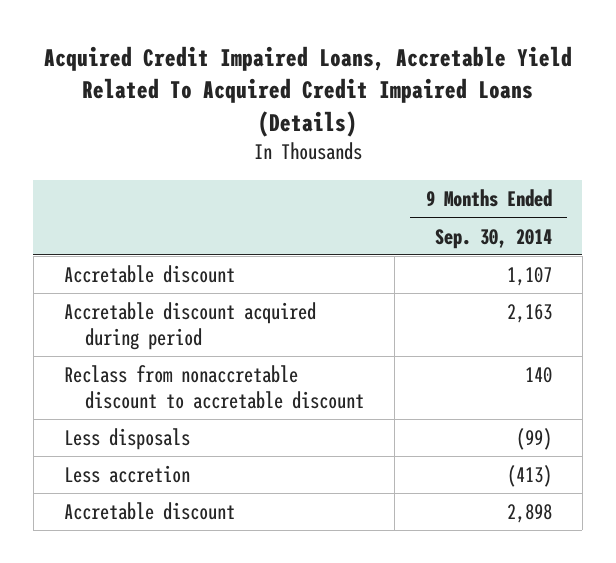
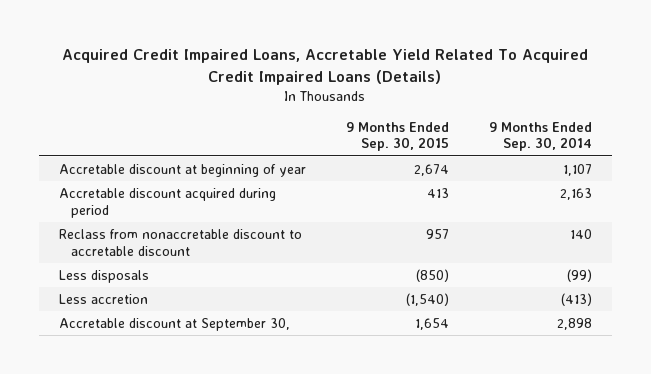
none -> [345,121,449,152] 9 Months Ended Sep. 30, 2015
[63,265,235,284] Accretable discount -> [58,163,306,177] Accretable discount at beginning of year
[63,502,235,521] Accretable discount -> [58,317,290,331] Accretable discount at September 30,

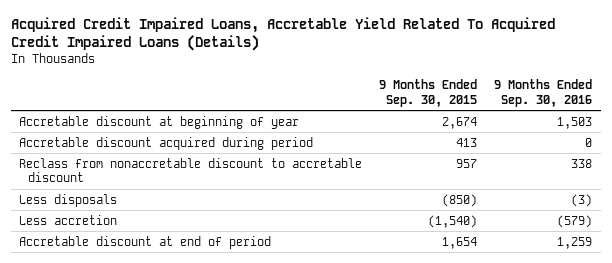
[489,121,593,152] 9 Months Ended Sep. 30, 2014 -> none
none -> [494,79,593,107] 9 Months Ended Sep. 30, 2016
[58,317,290,331] Accretable discount at September 30, -> [19,235,272,249] Accretable discount at end of period

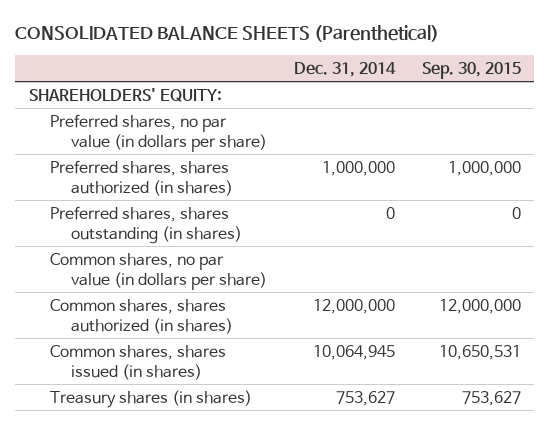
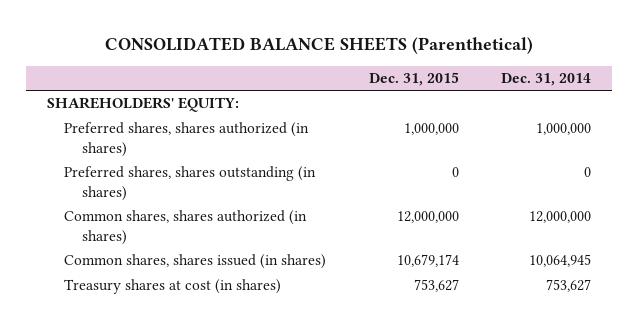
[421,61,521,79] Sep. 30, 2015 -> none
none -> [368,72,459,87] Dec. 31, 2015
[49,113,267,152] Preferred shares, no par value (in dollars per share) -> none
[49,252,267,290] Common shares, no par value (in dollars per share) -> none
[49,389,252,408] Treasury shares (in shares) -> [64,279,282,295] Treasury shares at cost (in shares)

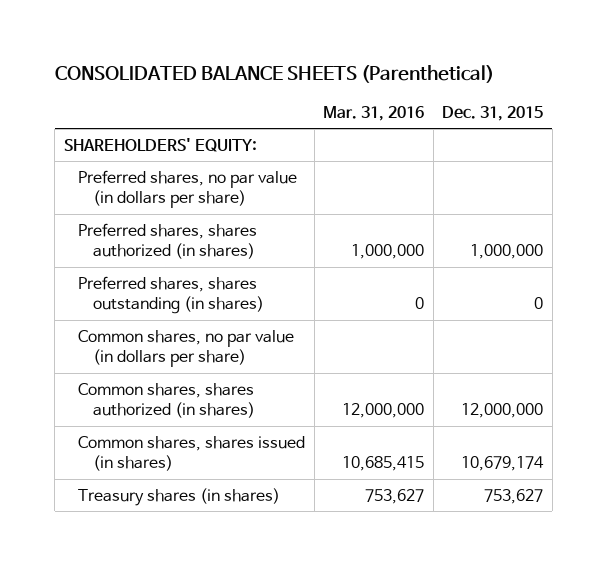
[501,73,592,87] Dec. 31, 2014 -> none
none -> [323,106,425,122] Mar. 31, 2016
none -> [78,169,298,209] Preferred shares, no par value (in dollars per share)
none -> [78,329,295,368] Common shares, no par value (in dollars per share)
[64,279,282,295] Treasury shares at cost (in shares) -> [78,487,281,506] Treasury shares (in shares)

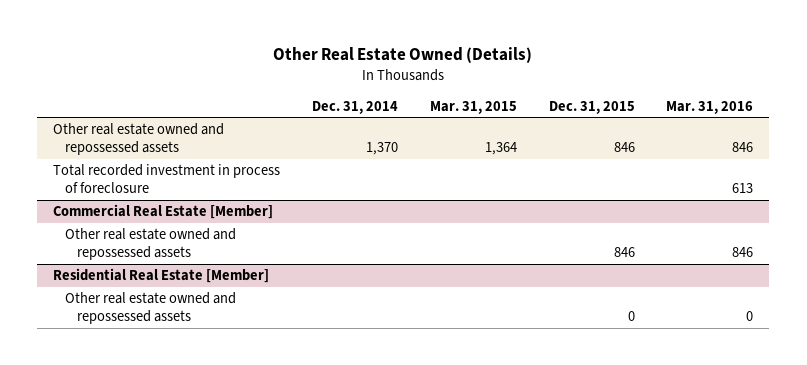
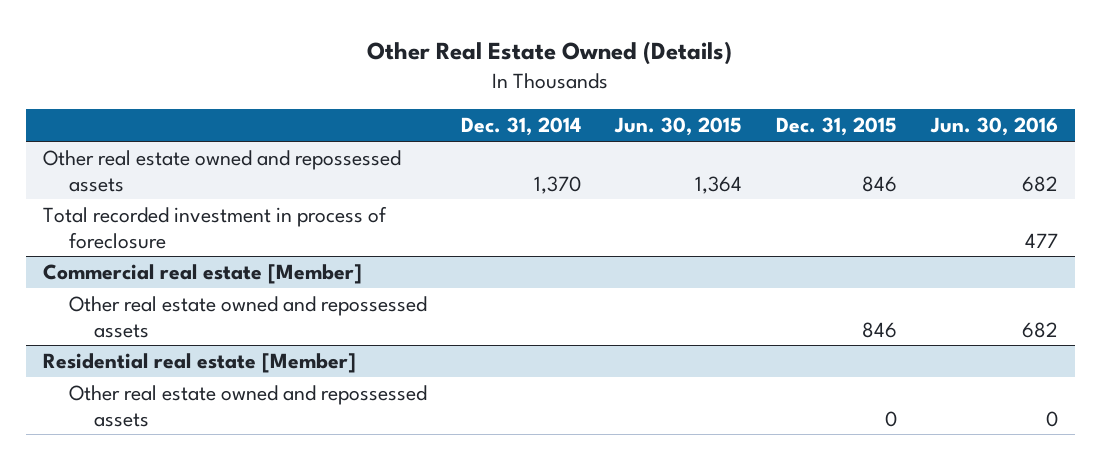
[429,100,517,114] Mar. 31, 2015 -> none
[666,100,754,114] Mar. 31, 2016 -> none
none -> [613,117,742,137] Jun. 30, 2015
none -> [929,117,1058,137] Jun. 30, 2016
[53,204,274,220] Commercial Real Estate [Member] -> [43,263,363,284] Commercial real estate [Member]
[53,268,270,284] Residential Real Estate [Member] -> [43,352,357,373] Residential real estate [Member]

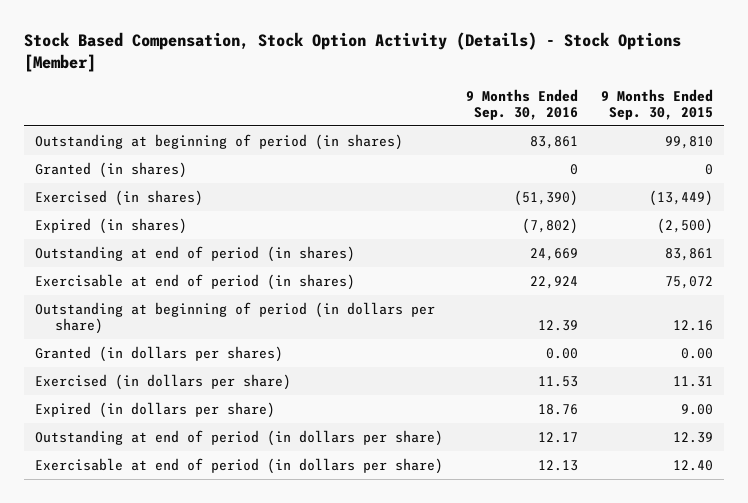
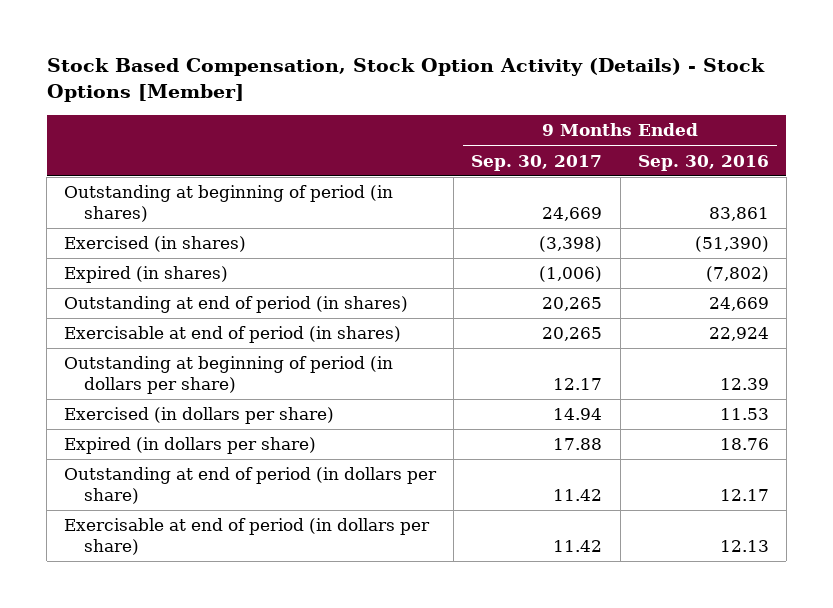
[600,88,713,120] 9 Months Ended Sep. 30, 2015 -> none
none -> [471,154,603,171] Sep. 30, 2017
[34,161,187,178] Granted (in shares) -> none
[34,345,283,362] Granted (in dollars per shares) -> none

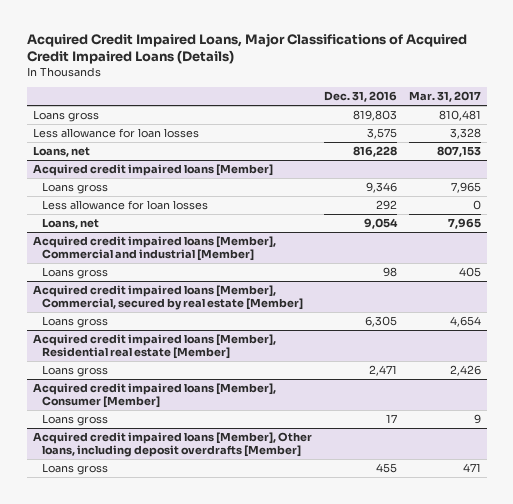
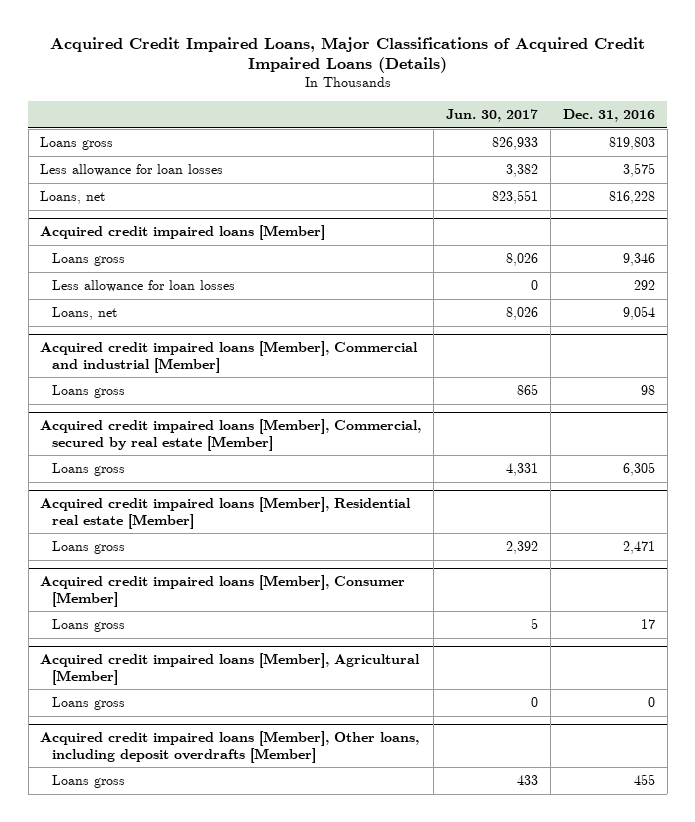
[408,91,481,103] Mar. 31, 2017 -> none
none -> [446,108,539,122] Jun. 30, 2017
none -> [40,653,421,685] Acquired credit impaired loans [Member], Agricultural [Member]
none -> [52,697,126,711] Loans gross

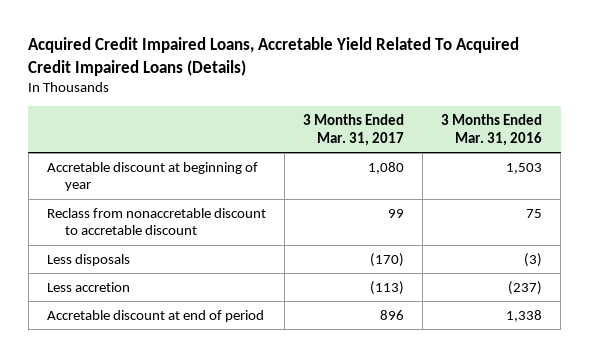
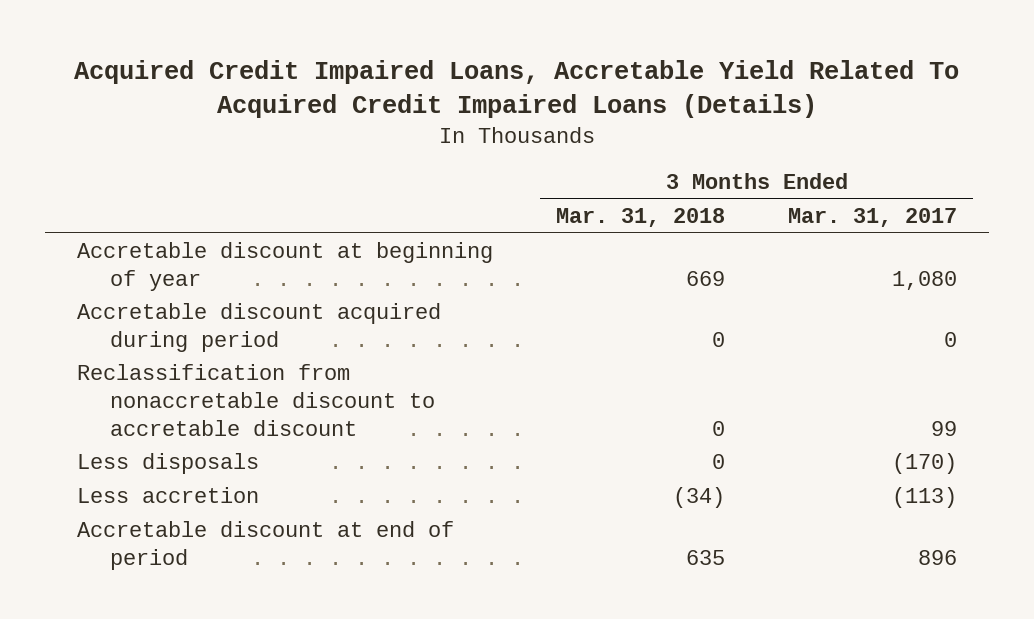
[441,114,543,146] 3 Months Ended Mar. 31, 2016 -> none
none -> [555,207,725,227] Mar. 31, 2018
none -> [76,303,441,352] Accretable discount acquired during period
[46,207,266,236] Reclass from nonaccretable discount to accretable discount -> [76,364,436,436] Reclassification from nonaccretable discount to accretable discount

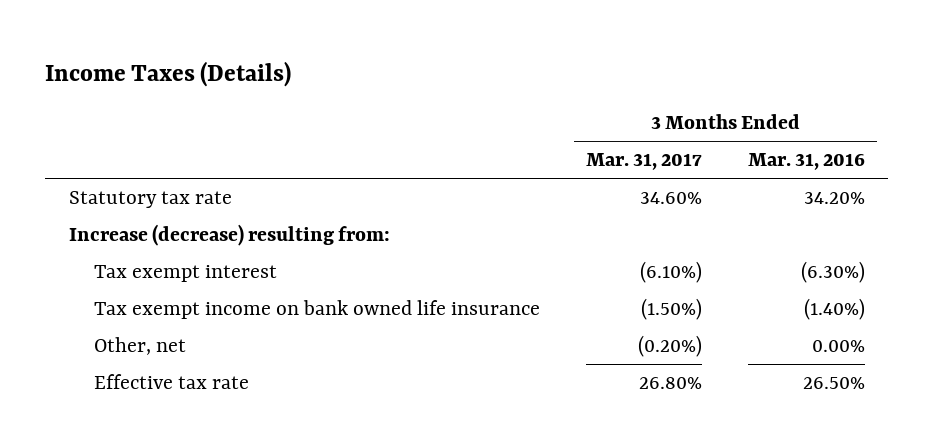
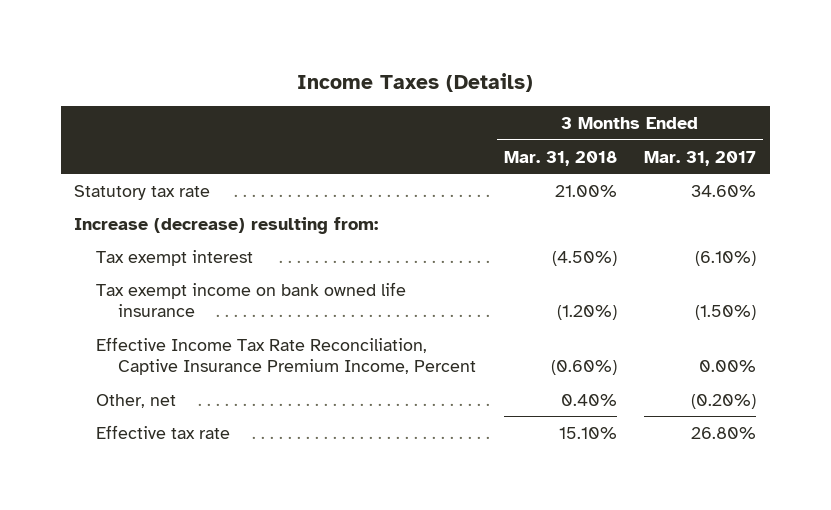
[748,153,866,171] Mar. 31, 2016 -> none
none -> [503,150,617,166] Mar. 31, 2018
none -> [96,336,477,376] Effective Income Tax Rate Reconciliation, Captive Insurance Premium Income, Percent

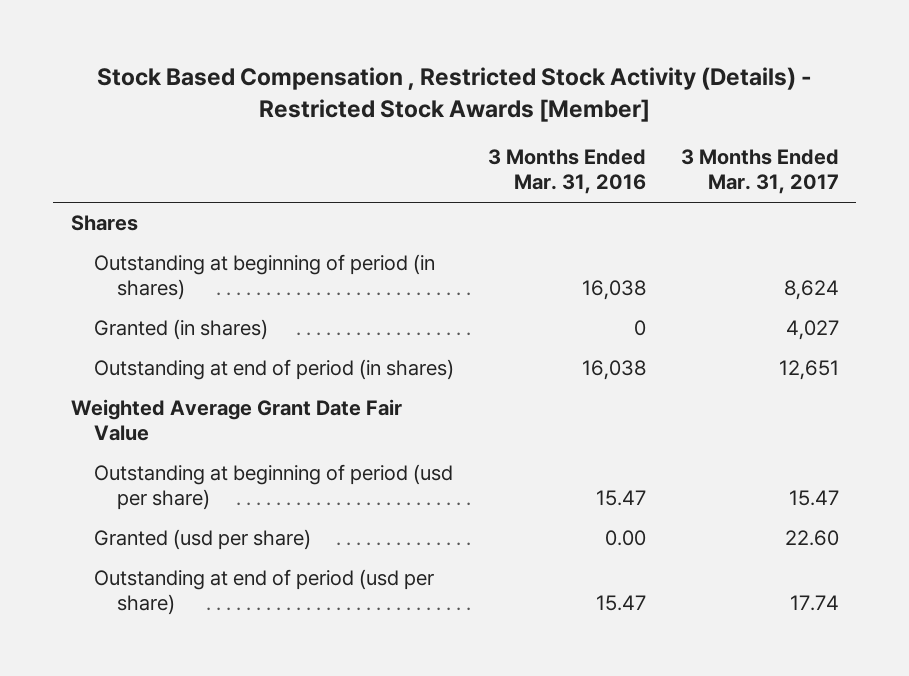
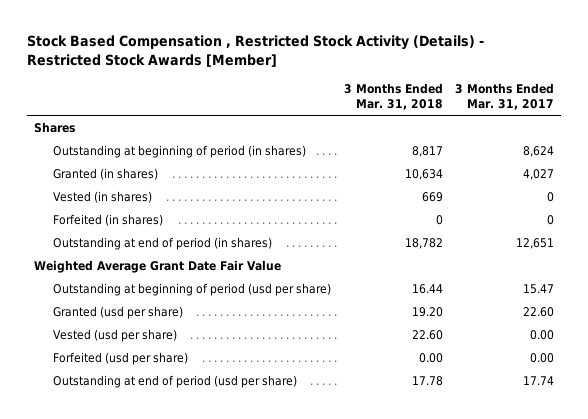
[488,149,647,195] 3 Months Ended Mar. 31, 2016 -> none
none -> [343,83,443,110] 3 Months Ended Mar. 31, 2018
none -> [52,191,152,204] Vested (in shares)
none -> [52,214,163,227] Forfeited (in shares)
none -> [52,329,177,343] Vested (usd per share)
none -> [52,352,188,366] Forfeited (usd per share)

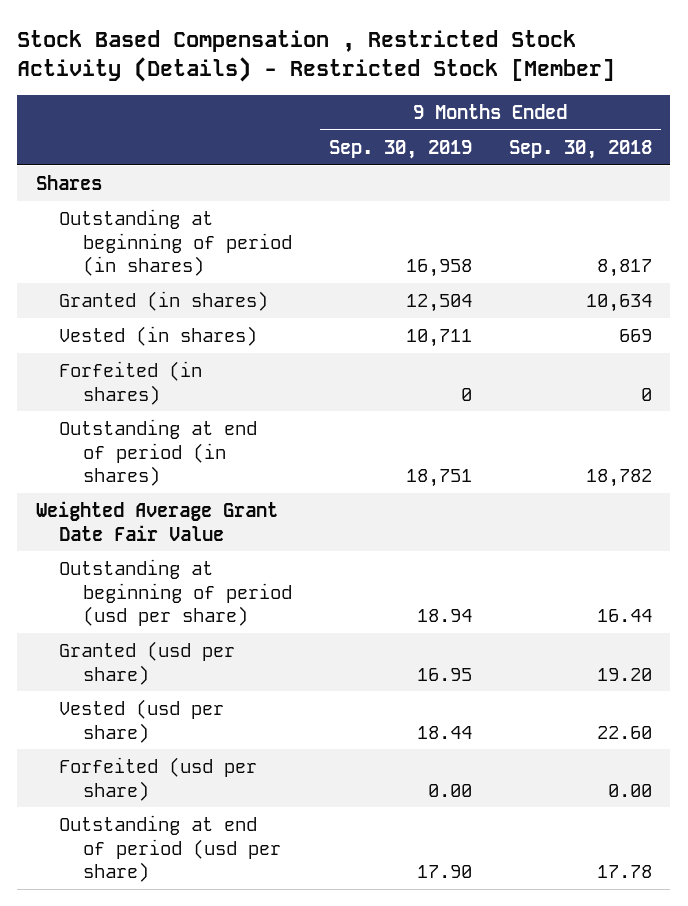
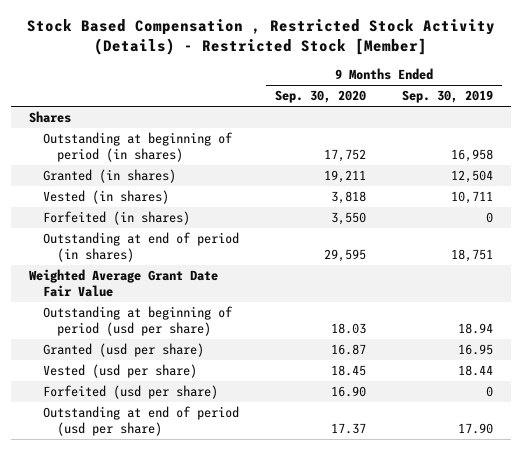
[508,139,652,159] Sep. 30, 2018 -> none
none -> [275,90,367,104] Sep. 30, 2020
[428,783,473,797] 0.00 -> [486,386,494,398] 0

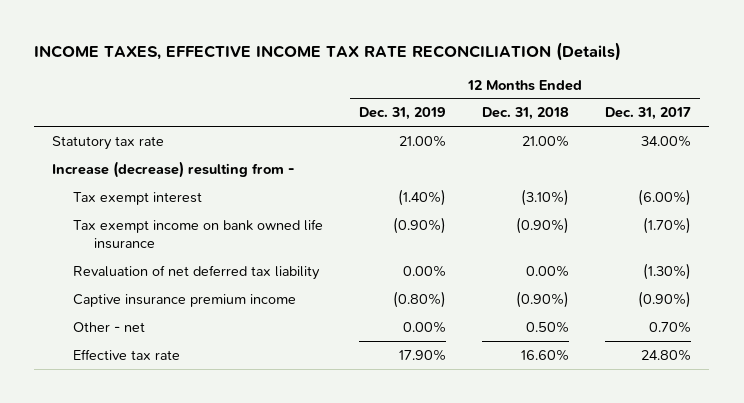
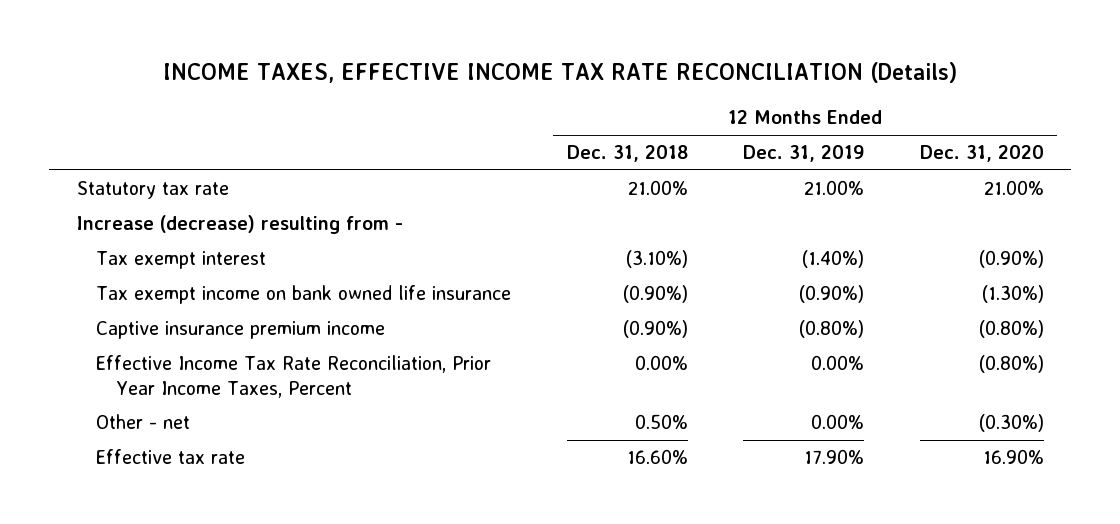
[605,107,692,121] Dec. 31, 2017 -> none
none -> [919,145,1044,163] Dec. 31, 2020
[73,264,321,280] Revaluation of net deferred tax liability -> none
none -> [96,355,492,398] Effective Income Tax Rate Reconciliation, Prior Year Income Taxes, Percent

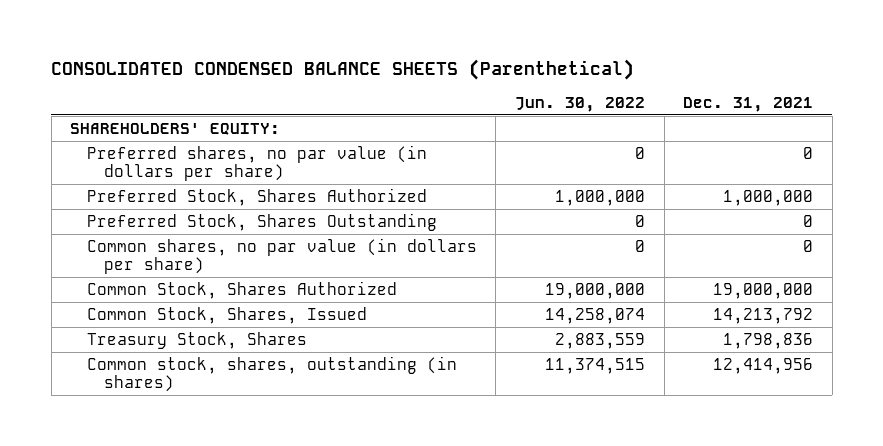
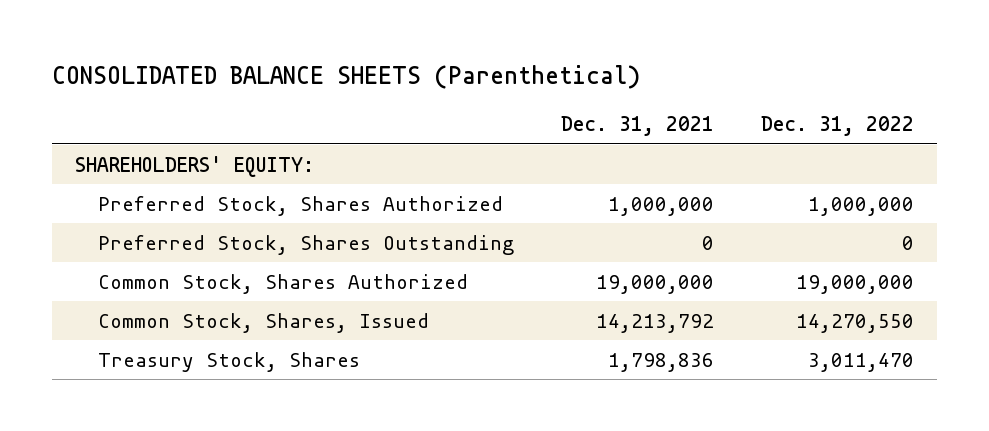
[51,58,635,80] CONSOLIDATED CONDENSED BALANCE SHEETS (Parenthetical) -> [51,64,640,89] CONSOLIDATED BALANCE SHEETS (Parenthetical)
[515,97,646,113] Jun. 30, 2022 -> none
none -> [760,116,914,137] Dec. 31, 2022
[86,144,427,182] Preferred shares, no par value (in dollars per share) -> none
[86,237,477,275] Common shares, no par value (in dollars per share) -> none
[86,355,457,393] Common stock, shares, outstanding (in shares) -> none

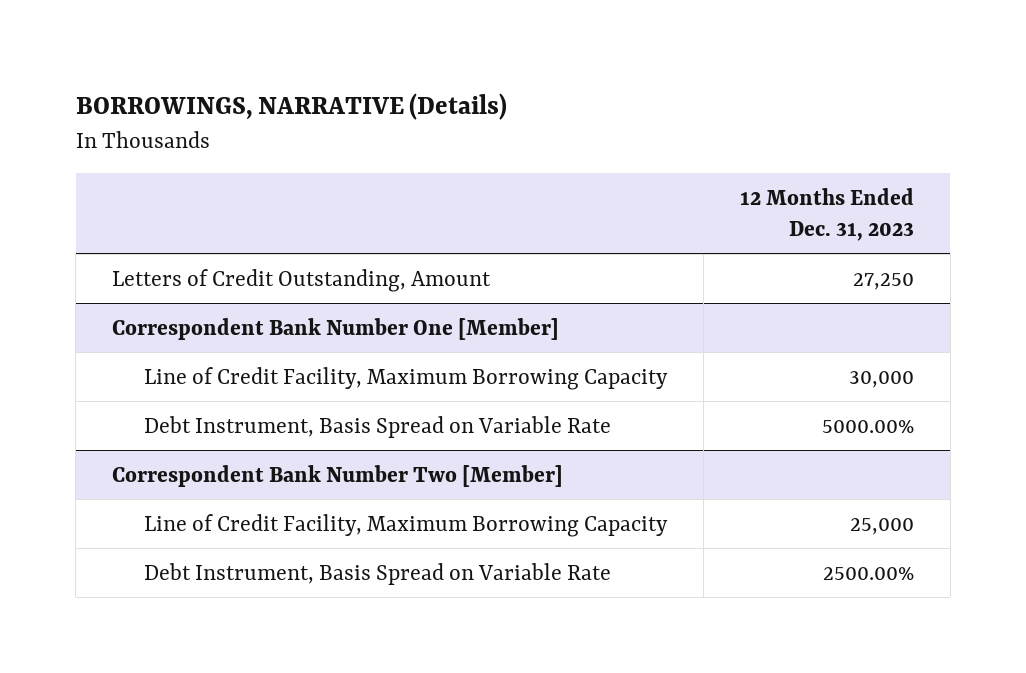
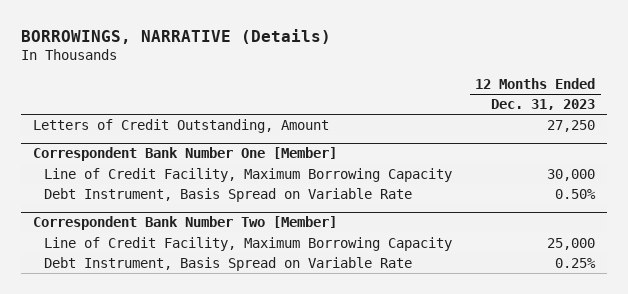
[822,419,915,433] 5000.00% -> [555,189,597,200] 0.50%
[823,566,915,580] 2500.00% -> [555,258,597,269] 0.25%

